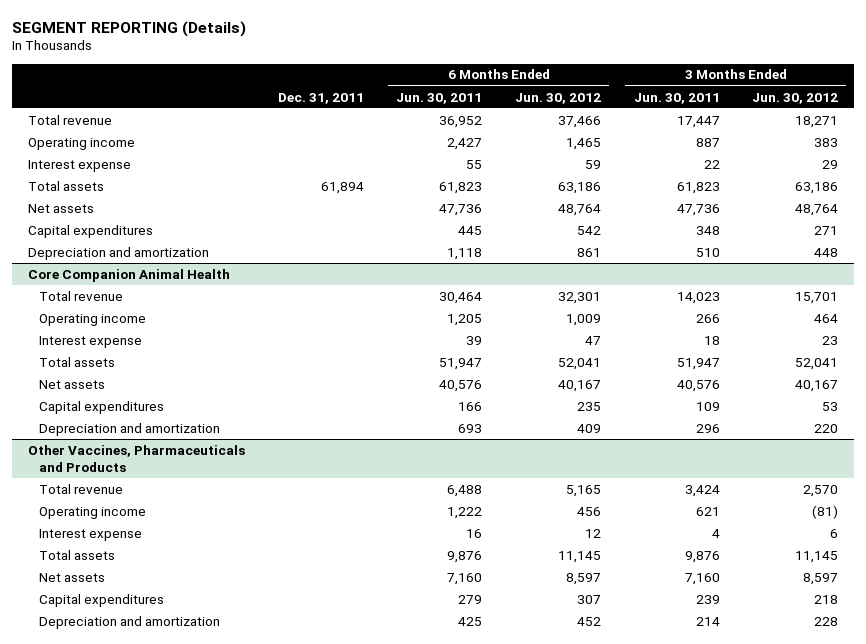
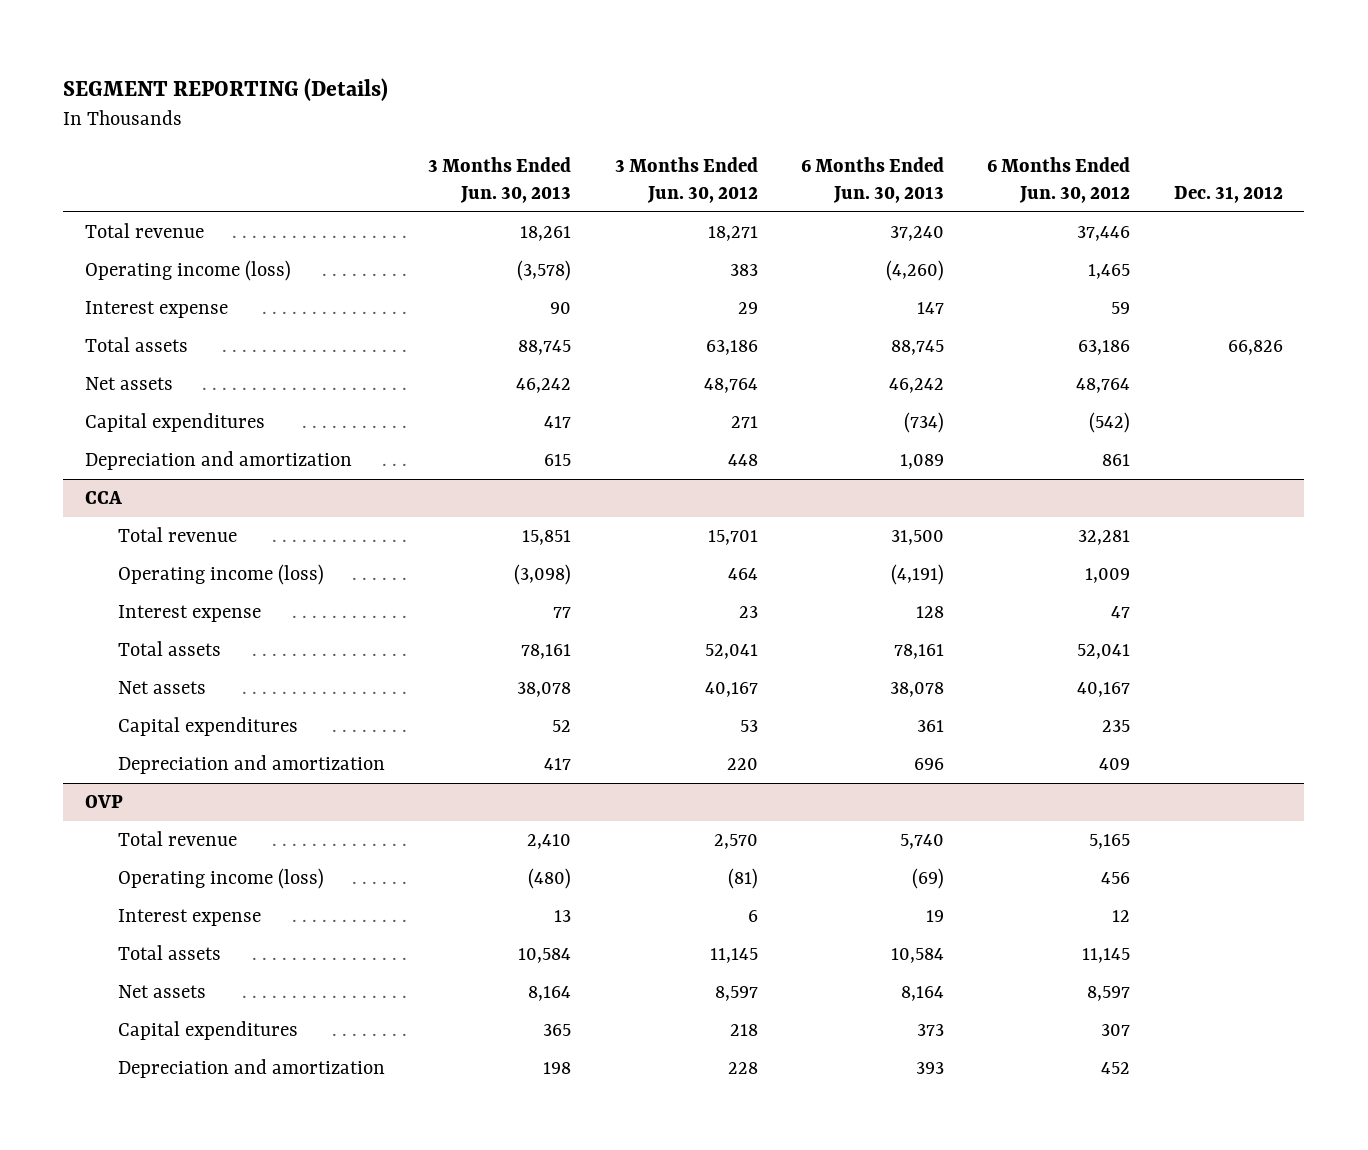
[277,92,364,104] Dec. 31, 2011 -> none
[396,92,483,104] Jun. 30, 2011 -> none
[633,92,720,104] Jun. 30, 2011 -> none
none -> [428,156,572,203] 3 Months Ended Jun. 30, 2013
none -> [800,156,944,203] 6 Months Ended Jun. 30, 2013
none -> [1173,185,1283,203] Dec. 31, 2012
[557,115,601,128] 37,466 -> [1077,226,1131,242] 37,446
[28,137,136,150] Operating income -> [85,260,292,282] Operating income (loss)
[576,225,601,235] 542 -> [1089,412,1131,434] (542)
[28,268,231,282] Core Companion Animal Health -> none
none -> [85,491,123,505] CCA
[557,291,601,304] 32,301 -> [1078,530,1131,546] 32,281
[39,313,147,326] Operating income -> [117,564,324,586] Operating income (loss)
[28,444,246,472] Other Vaccines, Pharmaceuticals and Products -> none
none -> [85,795,124,809] OVP
[39,506,147,519] Operating income -> [117,868,324,890] Operating income (loss)

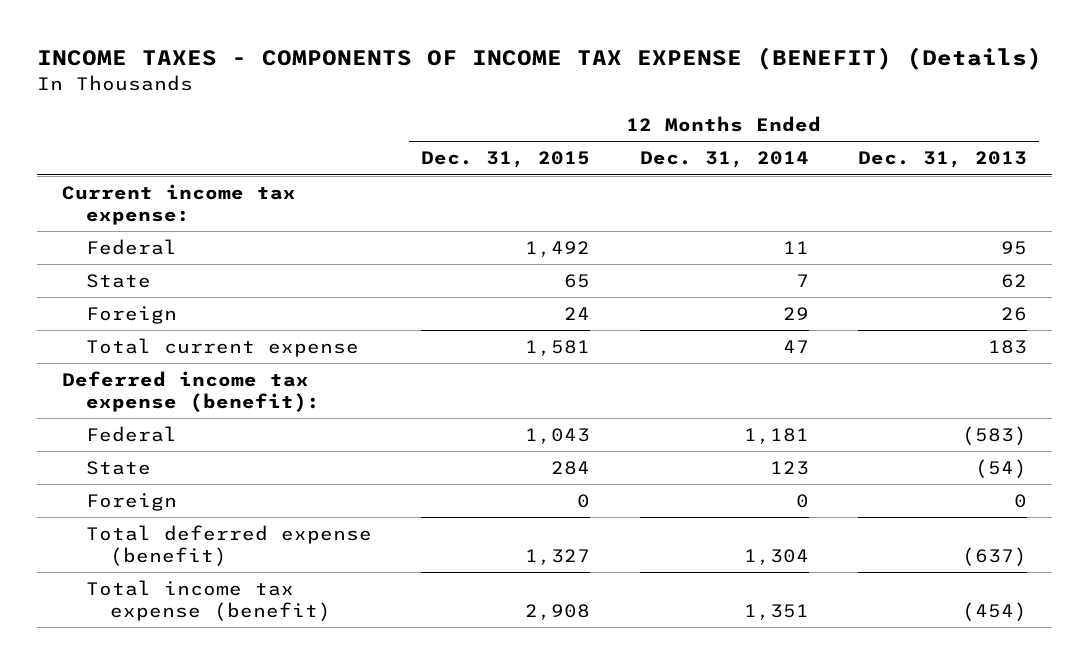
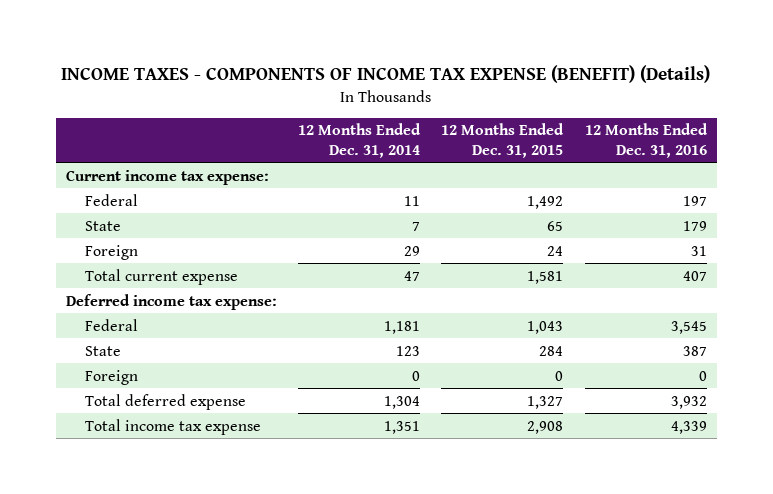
[858,151,1028,169] Dec. 31, 2013 -> none
none -> [584,123,708,158] 12 Months Ended Dec. 31, 2016
[61,371,320,412] Deferred income tax expense (benefit): -> [66,293,278,310] Deferred income tax expense:
[85,525,372,566] Total deferred expense (benefit) -> [85,393,247,410] Total deferred expense
[85,580,332,621] Total income tax expense (benefit) -> [85,418,262,435] Total income tax expense

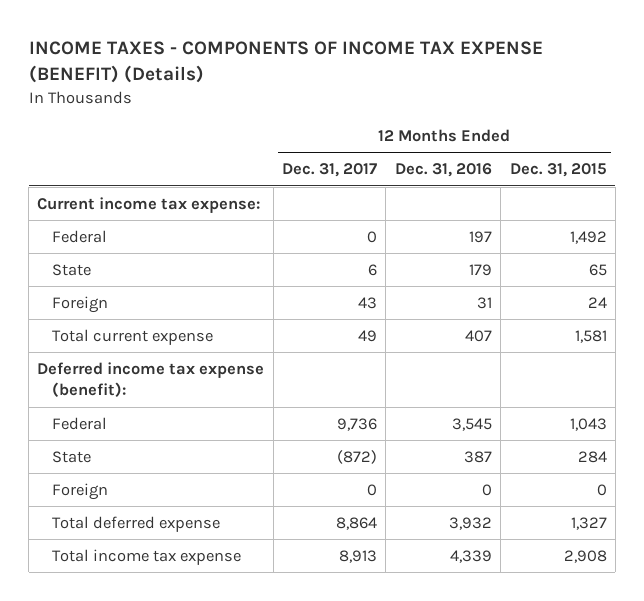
[298,123,422,158] 12 Months Ended Dec. 31, 2014 -> none
none -> [282,163,378,178] Dec. 31, 2017
[66,293,278,310] Deferred income tax expense: -> [37,361,265,398] Deferred income tax expense (benefit):

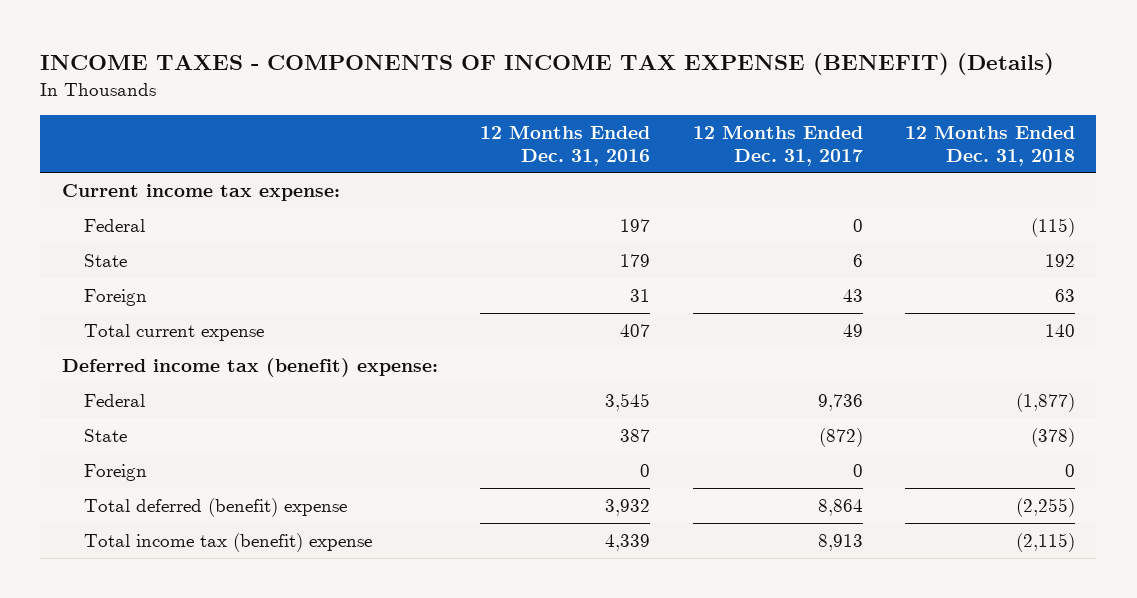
[509,163,607,178] Dec. 31, 2015 -> none
none -> [905,124,1076,166] 12 Months Ended Dec. 31, 2018
[37,361,265,398] Deferred income tax expense (benefit): -> [61,357,438,377] Deferred income tax (benefit) expense:
[51,515,220,532] Total deferred expense -> [83,497,347,517] Total deferred (benefit) expense
[51,548,241,565] Total income tax expense -> [83,532,372,552] Total income tax (benefit) expense

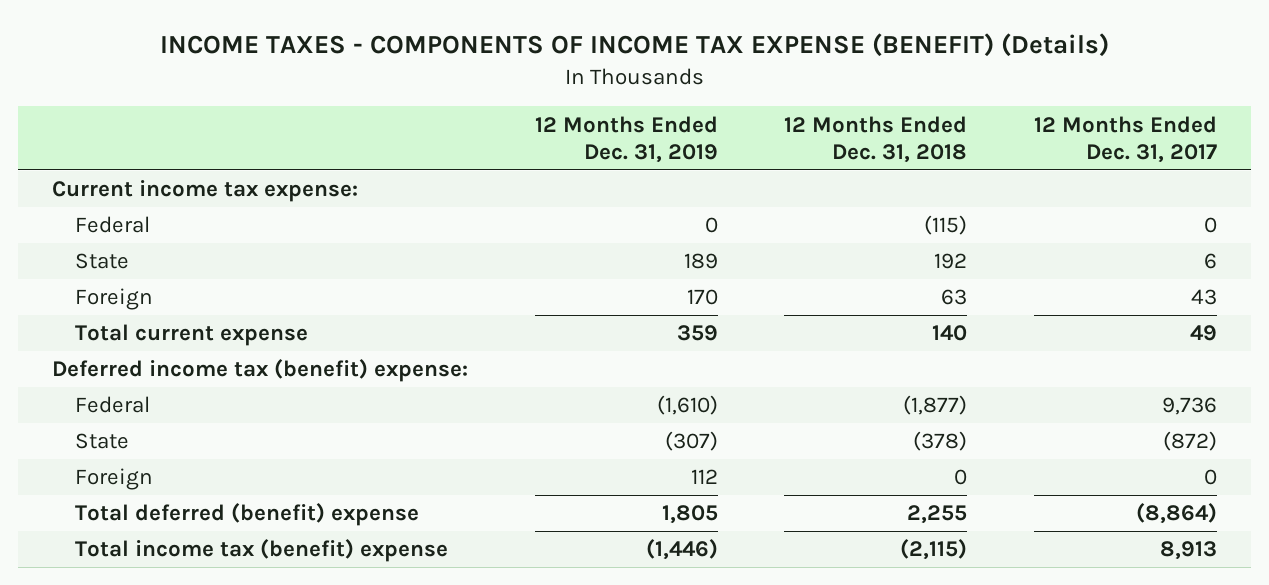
[480,124,651,166] 12 Months Ended Dec. 31, 2016 -> none
none -> [534,115,718,163] 12 Months Ended Dec. 31, 2019
[817,498,863,516] 8,864 -> [1136,503,1218,525] (8,864)
[1016,497,1076,517] (2,255) -> [907,505,968,525] 2,255

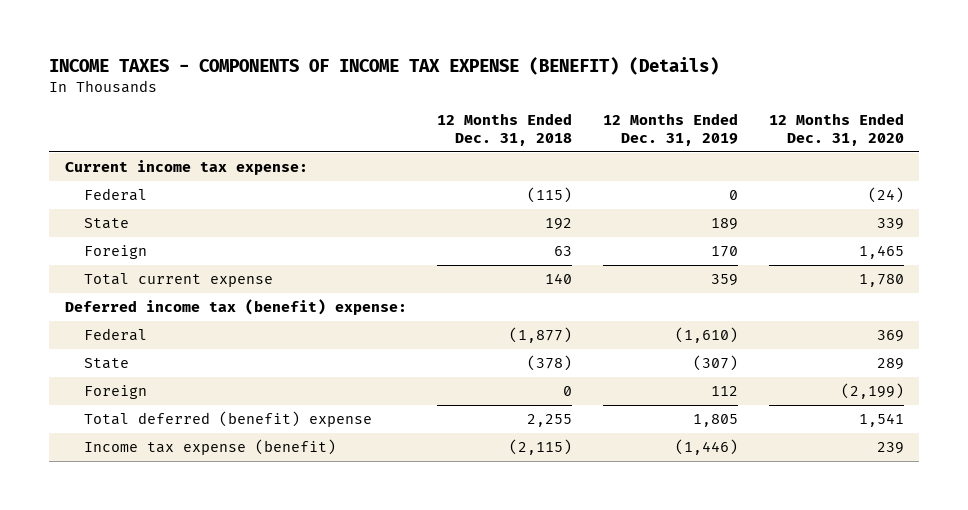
[1034,115,1218,163] 12 Months Ended Dec. 31, 2017 -> none
none -> [768,113,904,147] 12 Months Ended Dec. 31, 2020
[74,539,448,563] Total income tax (benefit) expense -> [84,438,337,455] Income tax expense (benefit)

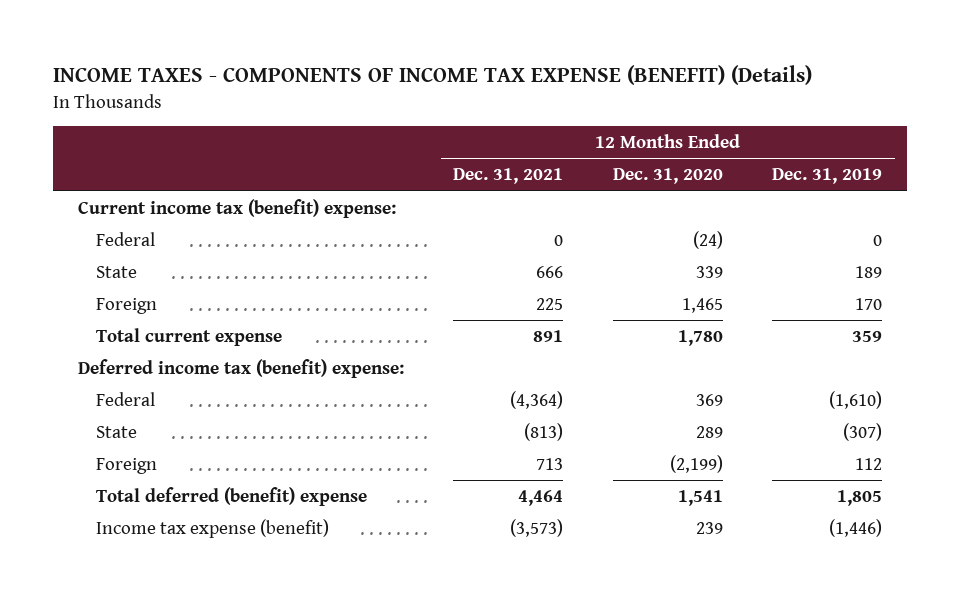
[437,113,573,147] 12 Months Ended Dec. 31, 2018 -> none
none -> [453,168,564,185] Dec. 31, 2021
[64,159,308,175] Current income tax expense: -> [77,198,396,218] Current income tax (benefit) expense:

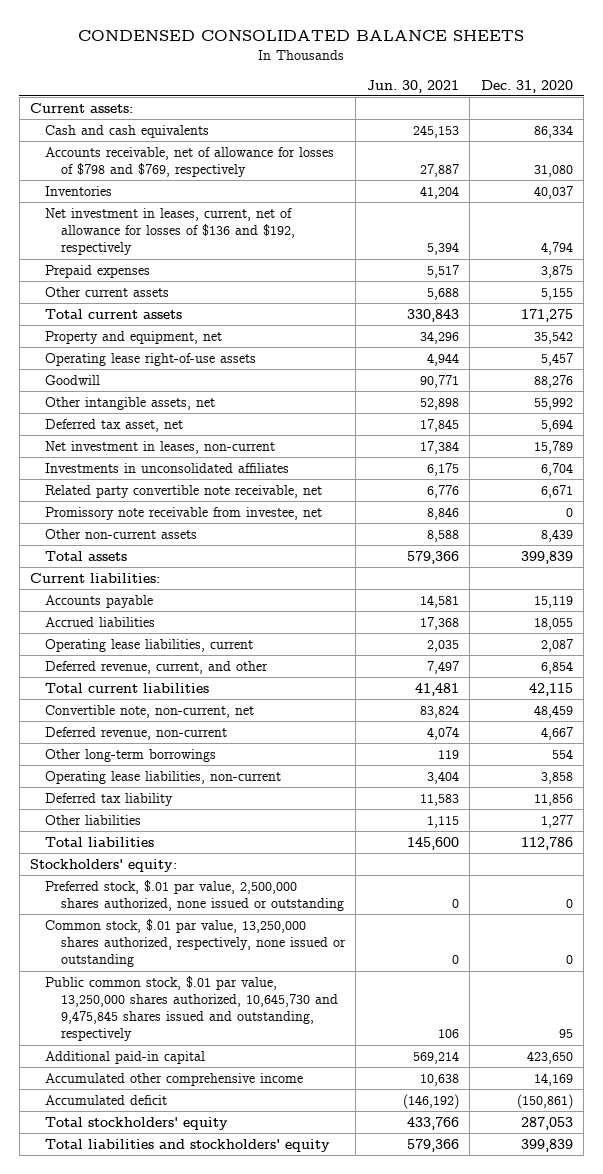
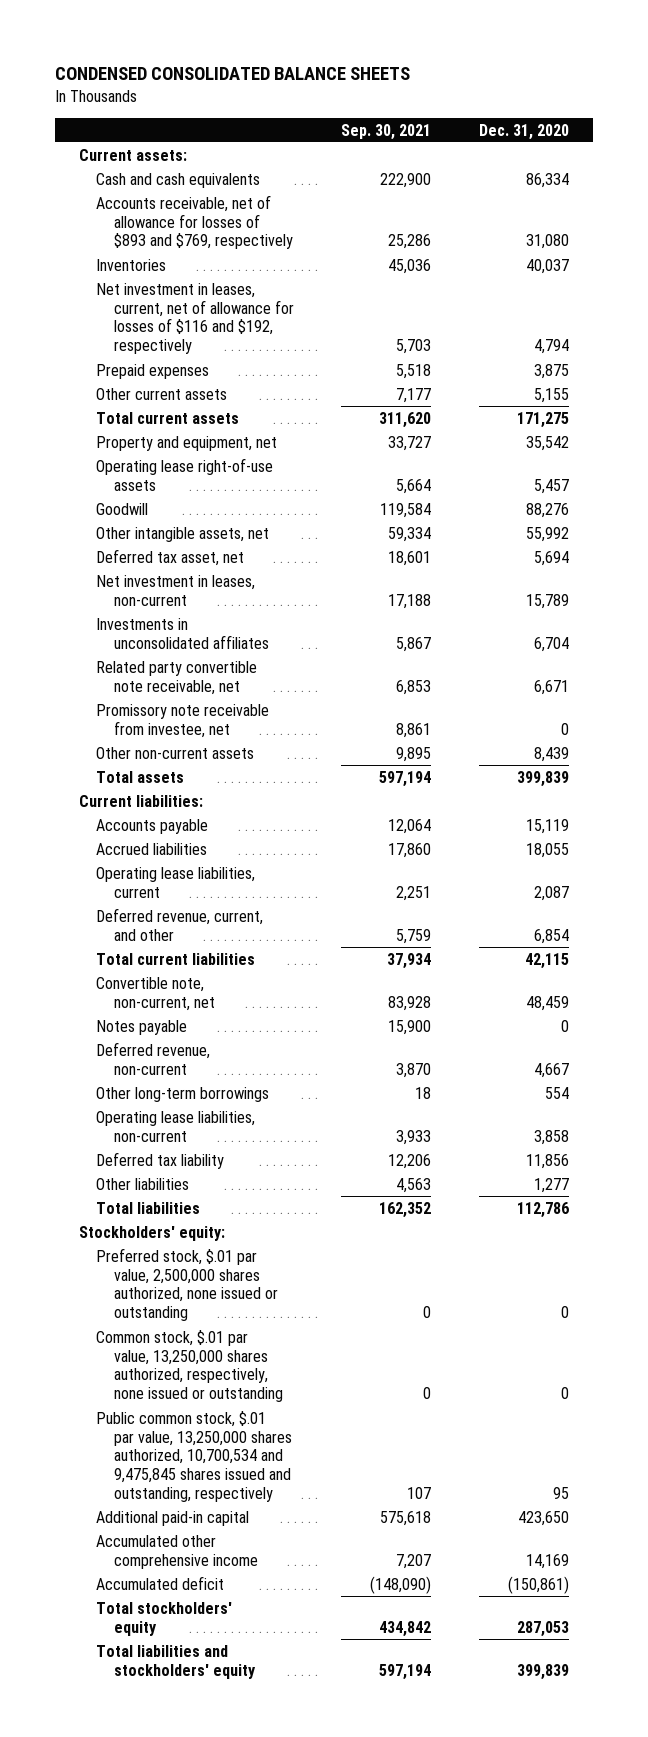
[366,79,459,93] Jun. 30, 2021 -> none
none -> [341,123,432,140] Sep. 30, 2021
[45,146,335,178] Accounts receivable, net of allowance for losses of $798 and $769, respectively -> [96,194,293,250] Accounts receivable, net of allowance for losses of $893 and $769, respectively
[45,207,295,256] Net investment in leases, current, net of allowance for losses of $136 and $192, respectively -> [96,282,294,355] Net investment in leases, current, net of allowance for losses of $116 and $192, respectively
none -> [96,1019,188,1035] Notes payable
[45,975,338,1042] Public common stock, $.01 par value, 13,250,000 shares authorized, 10,645,730 and 9,475,845 shares issued and outstanding, respectively -> [96,1410,292,1503] Public common stock, $.01 par value, 13,250,000 shares authorized, 10,700,534 and 9,475,845 shares issued and outstanding, respectively

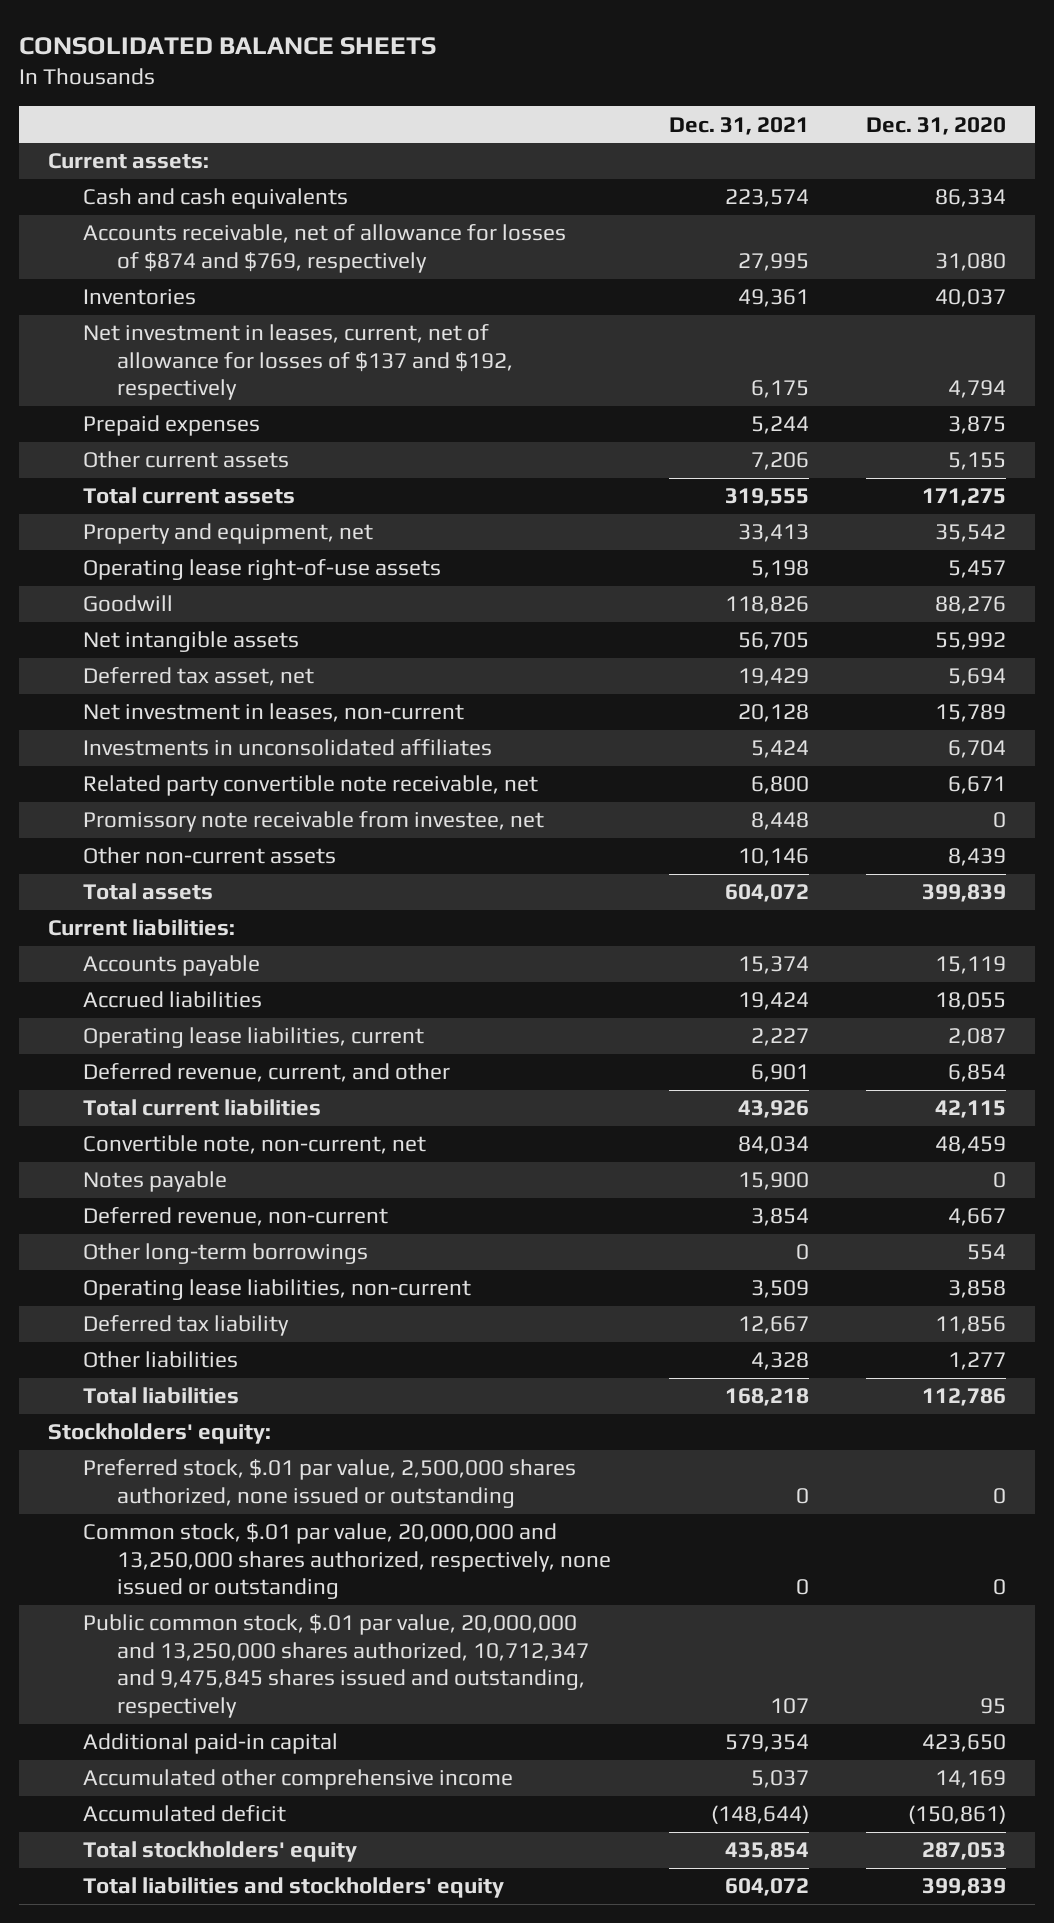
[55,67,411,81] CONDENSED CONSOLIDATED BALANCE SHEETS -> [19,36,437,55] CONSOLIDATED BALANCE SHEETS
[341,123,432,140] Sep. 30, 2021 -> none
none -> [668,116,809,135] Dec. 31, 2021
[96,194,293,250] Accounts receivable, net of allowance for losses of $893 and $769, respectively -> [82,224,566,273] Accounts receivable, net of allowance for losses of $874 and $769, respectively
[96,282,294,355] Net investment in leases, current, net of allowance for losses of $116 and $192, respectively -> [82,324,514,401] Net investment in leases, current, net of allowance for losses of $137 and $192, respectively
[96,526,270,542] Other intangible assets, net -> [82,631,299,653] Net intangible assets
[96,1329,283,1403] Common stock, $.01 par value, 13,250,000 shares authorized, respectively, none issued or outstanding -> [82,1523,612,1600] Common stock, $.01 par value, 20,000,000 and 13,250,000 shares authorized, respectively, none issued or outstanding
[96,1410,292,1503] Public common stock, $.01 par value, 13,250,000 shares authorized, 10,700,534 and 9,475,845 shares issued and outstanding, respectively -> [82,1614,590,1718] Public common stock, $.01 par value, 20,000,000 and 13,250,000 shares authorized, 10,712,347 and 9,475,845 shares issued and outstanding, respectively

